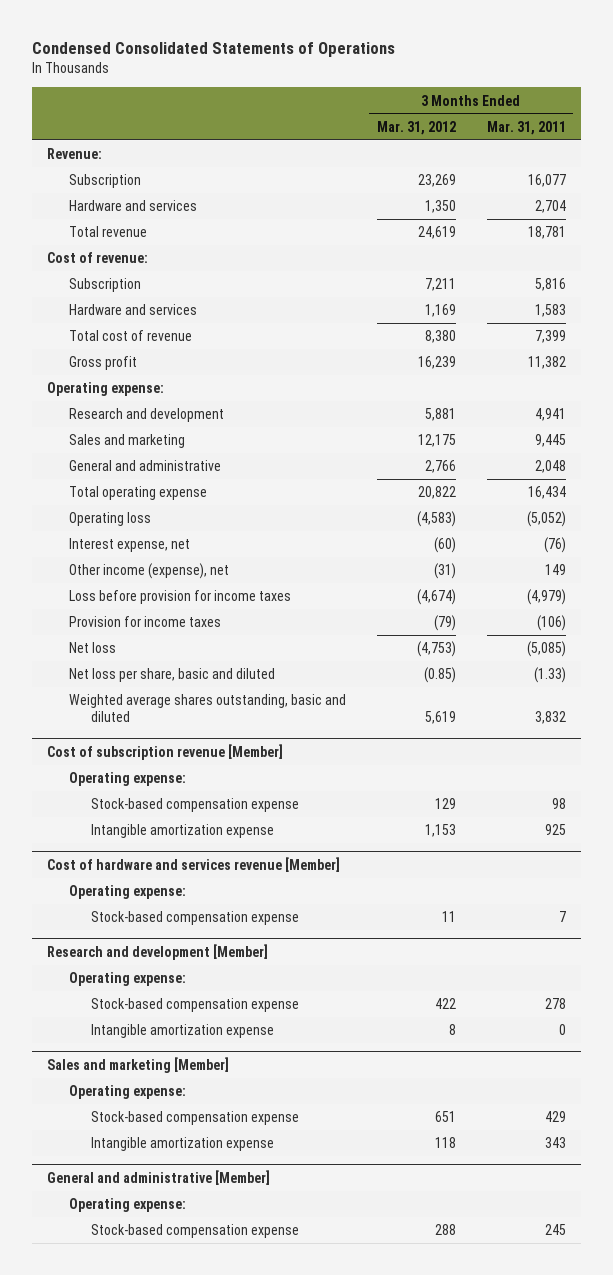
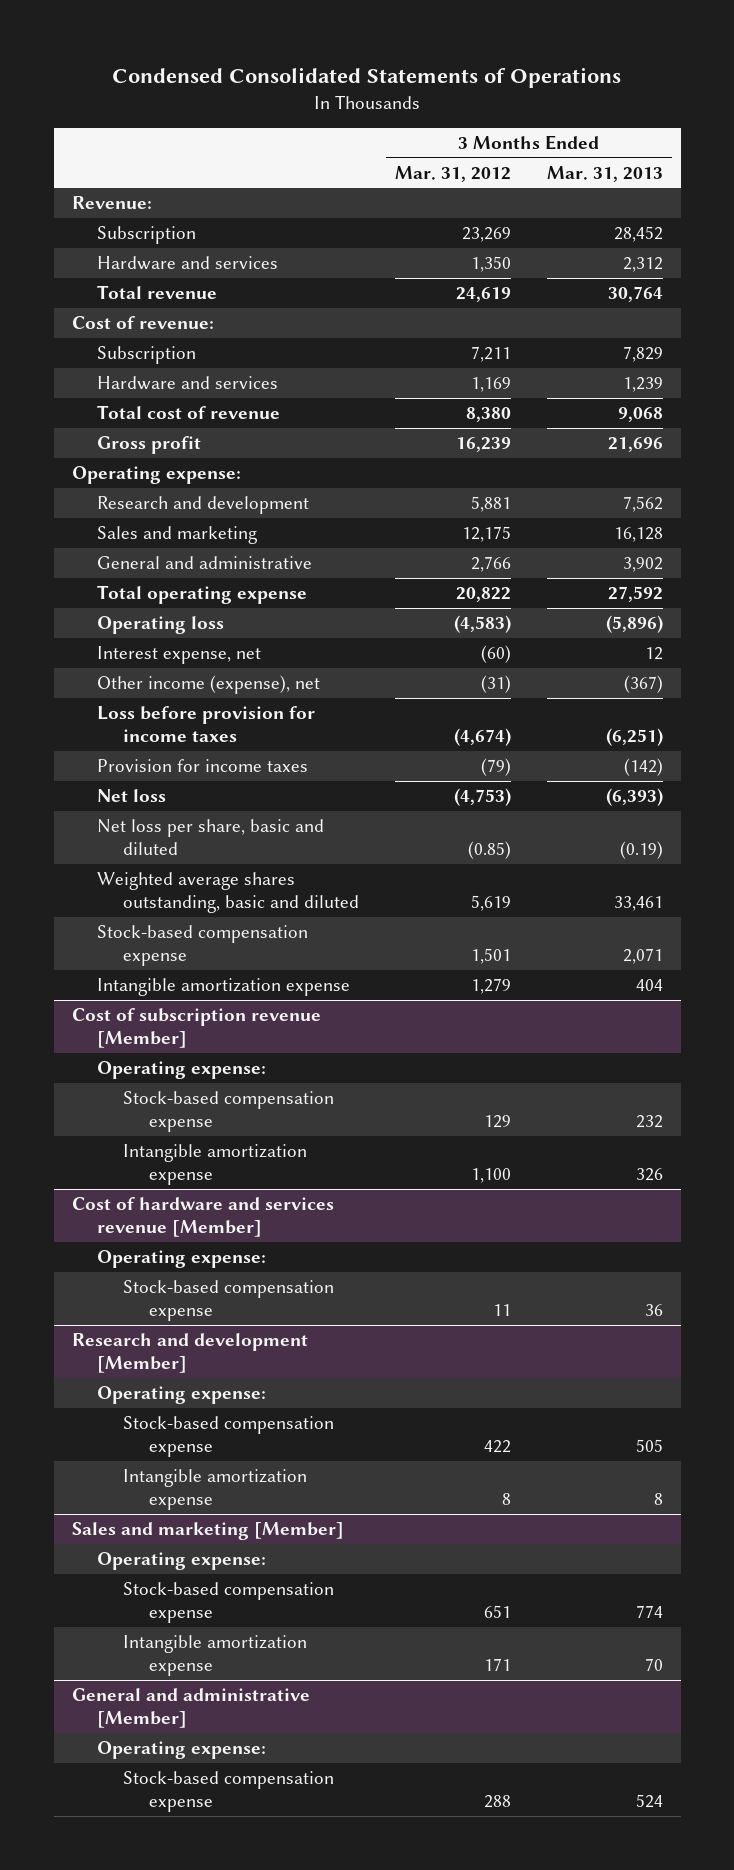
[486,120,566,135] Mar. 31, 2011 -> none
none -> [546,165,663,182] Mar. 31, 2013
none -> [97,925,309,966] Stock-based compensation expense
none -> [97,978,351,997] Intangible amortization expense
[424,824,456,838] 1,153 -> [470,1167,511,1183] 1,100
[434,1137,456,1149] 118 -> [483,1657,511,1671] 171

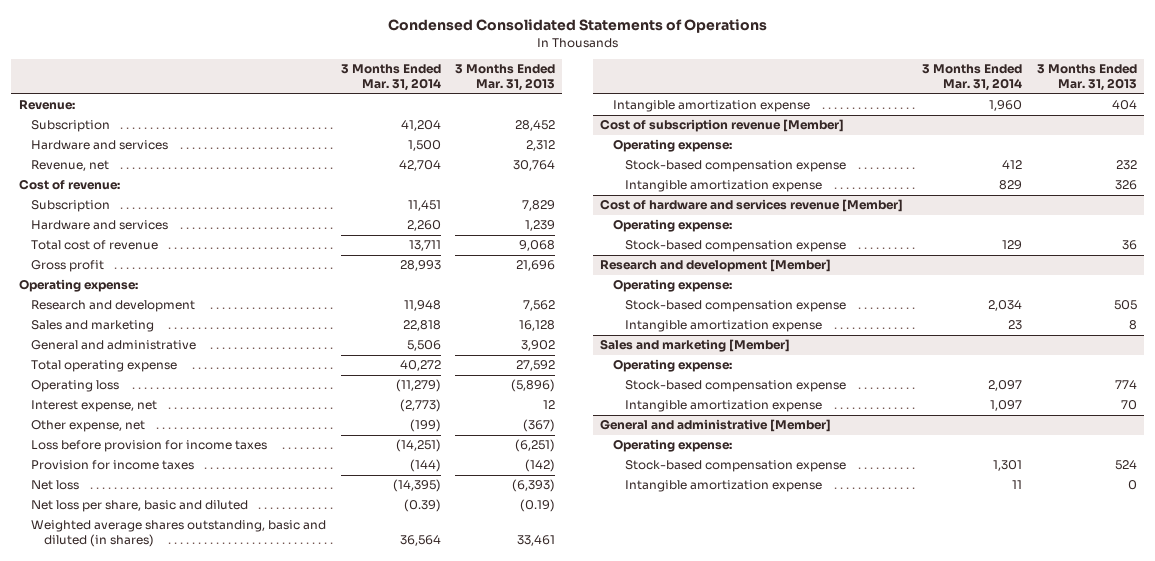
[394,165,511,182] Mar. 31, 2012 -> none
none -> [340,64,441,92] 3 Months Ended Mar. 31, 2014
[97,285,218,300] Total revenue -> [31,160,110,172] Revenue, net
[97,675,321,695] Other income (expense), net -> [31,420,146,433] Other expense, net
[97,925,309,966] Stock-based compensation expense -> none
[97,872,360,913] Weighted average shares outstanding, basic and diluted -> [31,520,327,548] Weighted average shares outstanding, basic and diluted (in shares)
none -> [625,480,823,493] Intangible amortization expense

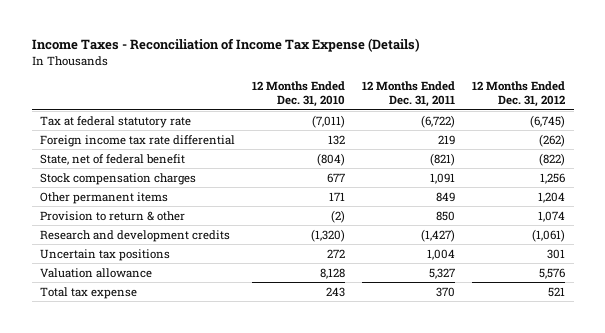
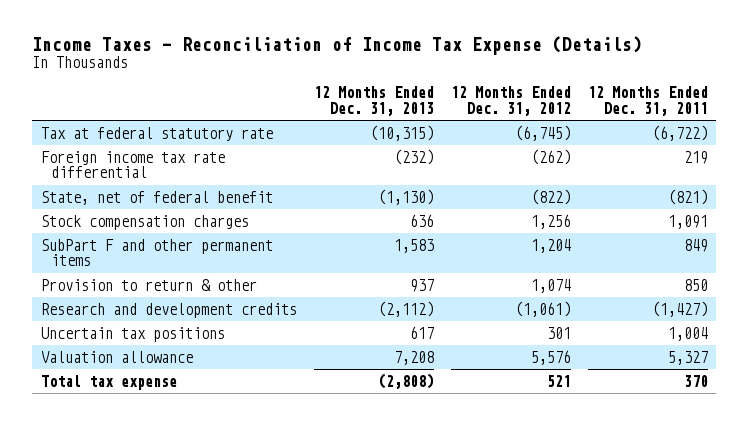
[252,80,346,107] 12 Months Ended Dec. 31, 2010 -> none
none -> [313,86,434,116] 12 Months Ended Dec. 31, 2013
[40,191,169,204] Other permanent items -> [40,238,273,267] SubPart F and other permanent items

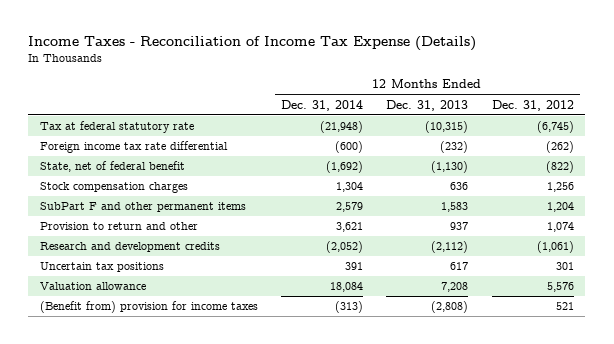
[587,86,708,116] 12 Months Ended Dec. 31, 2011 -> none
none -> [281,99,364,111] Dec. 31, 2014
[40,278,257,291] Provision to return & other -> [39,222,198,231] Provision to return and other
[40,374,177,390] Total tax expense -> [39,301,258,314] (Benefit from) provision for income taxes

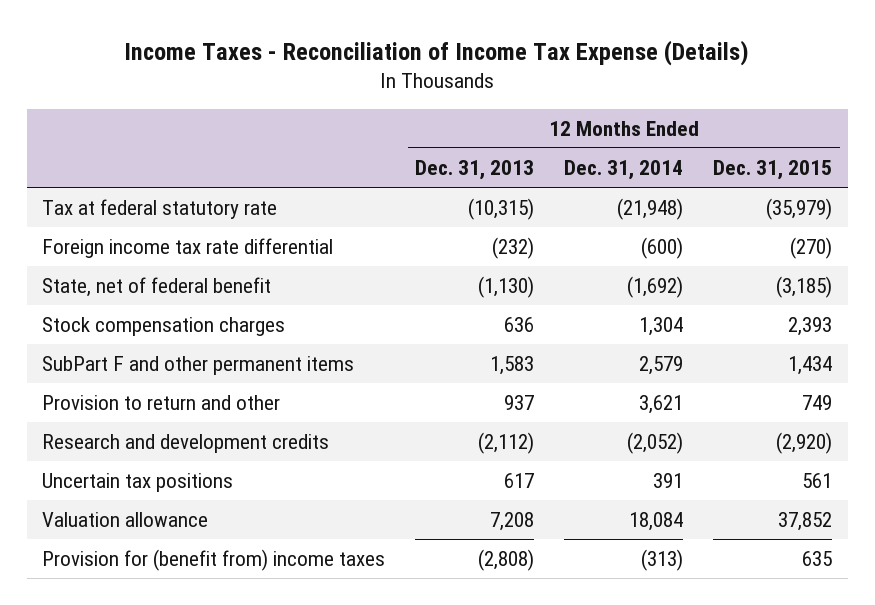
[491,99,574,111] Dec. 31, 2012 -> none
none -> [713,159,833,180] Dec. 31, 2015
[39,301,258,314] (Benefit from) provision for income taxes -> [42,549,386,572] Provision for (benefit from) income taxes

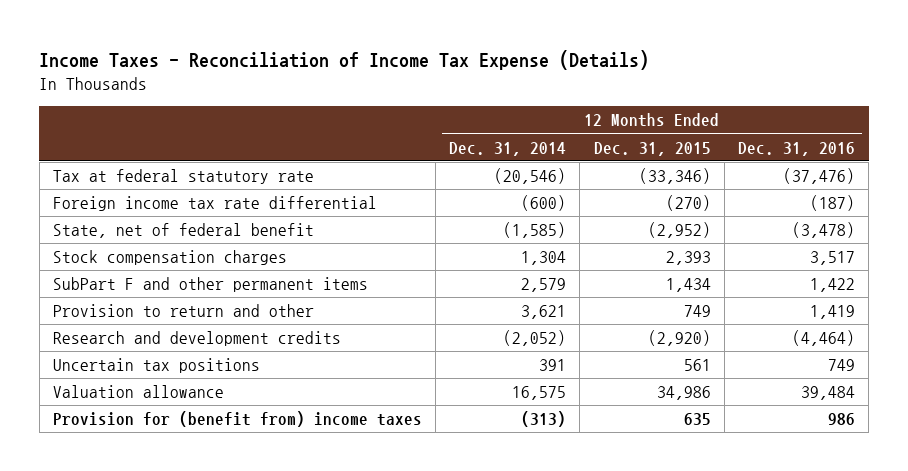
[415,159,535,180] Dec. 31, 2013 -> none
none -> [737,141,855,156] Dec. 31, 2016
[617,198,684,221] (21,948) -> [494,168,567,185] (20,546)
[766,198,833,221] (35,979) -> [638,168,711,185] (33,346)
[627,276,684,299] (1,692) -> [503,222,567,239] (1,585)
[776,276,833,299] (3,185) -> [647,222,711,239] (2,952)
[629,512,684,532] 18,084 -> [512,386,567,401] 16,575
[778,512,833,532] 37,852 -> [656,386,711,401] 34,986

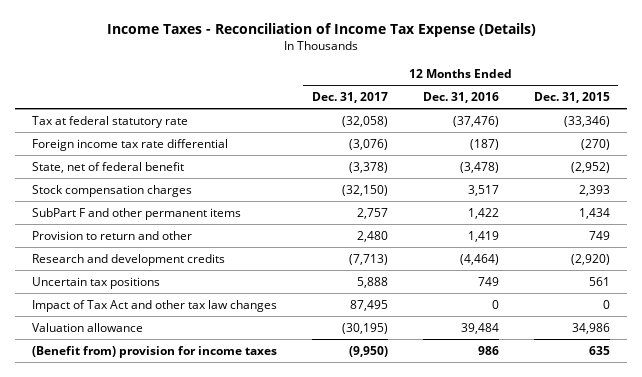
[449,141,567,156] Dec. 31, 2014 -> none
none -> [312,92,389,104] Dec. 31, 2017
none -> [32,299,278,312] Impact of Tax Act and other tax law changes
[52,411,422,428] Provision for (benefit from) income taxes -> [32,345,278,358] (Benefit from) provision for income taxes

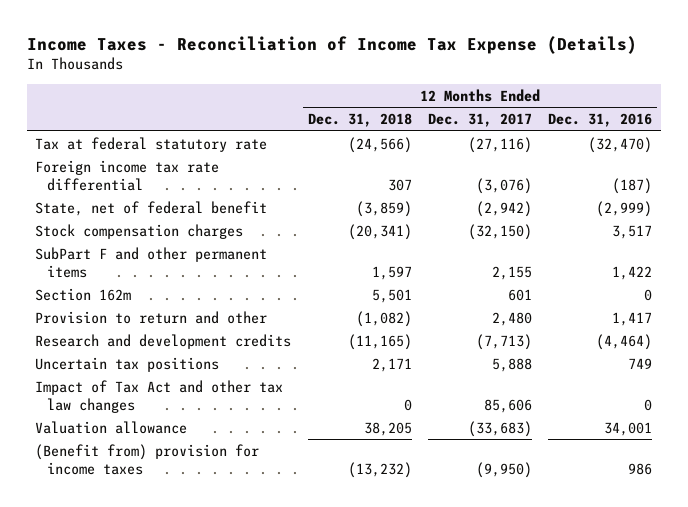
[533,92,610,104] Dec. 31, 2015 -> none
none -> [307,113,412,128] Dec. 31, 2018
[342,115,389,127] (32,058) -> [467,136,532,153] (27,116)
[452,115,499,127] (37,476) -> [588,136,653,153] (32,470)
[349,161,389,173] (3,378) -> [475,200,532,217] (2,942)
[459,161,499,173] (3,478) -> [596,200,653,217] (2,999)
[357,207,389,219] 2,757 -> [491,265,532,280] 2,155
none -> [35,287,132,301] Section 162m
[467,230,499,242] 1,419 -> [612,311,653,326] 1,417
[350,299,389,311] 87,495 -> [483,398,532,413] 85,606
[342,322,389,334] (30,195) -> [467,420,532,437] (33,683)
[460,322,499,334] 39,484 -> [604,421,653,436] 34,001

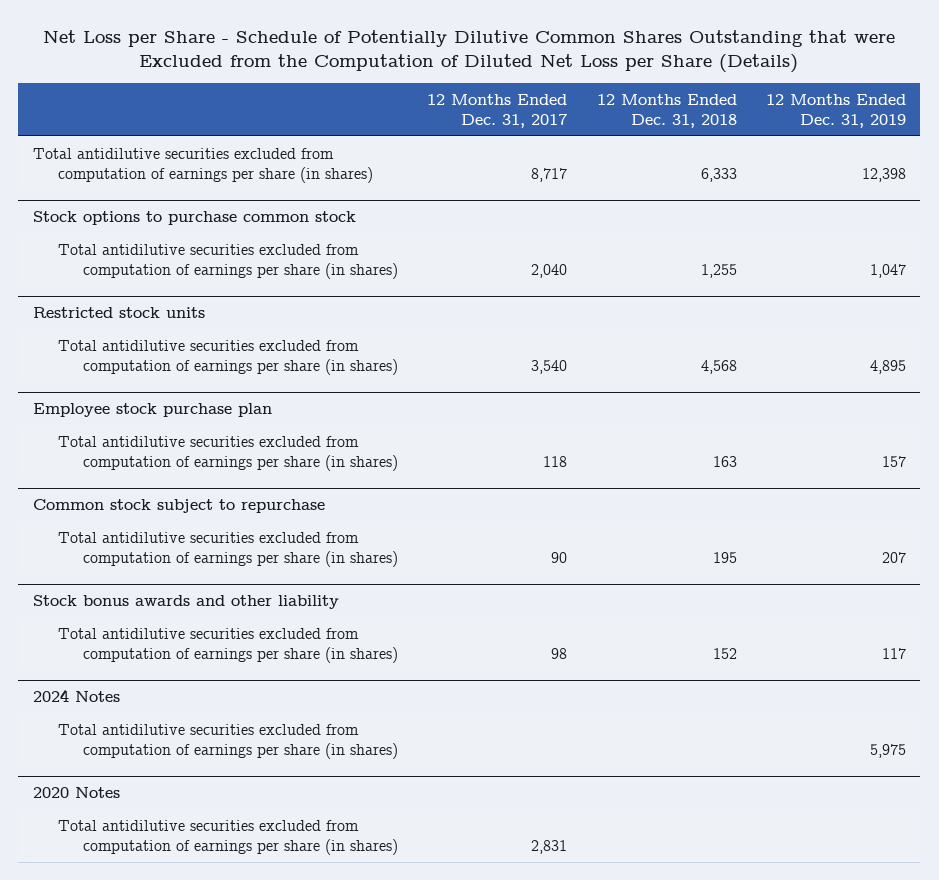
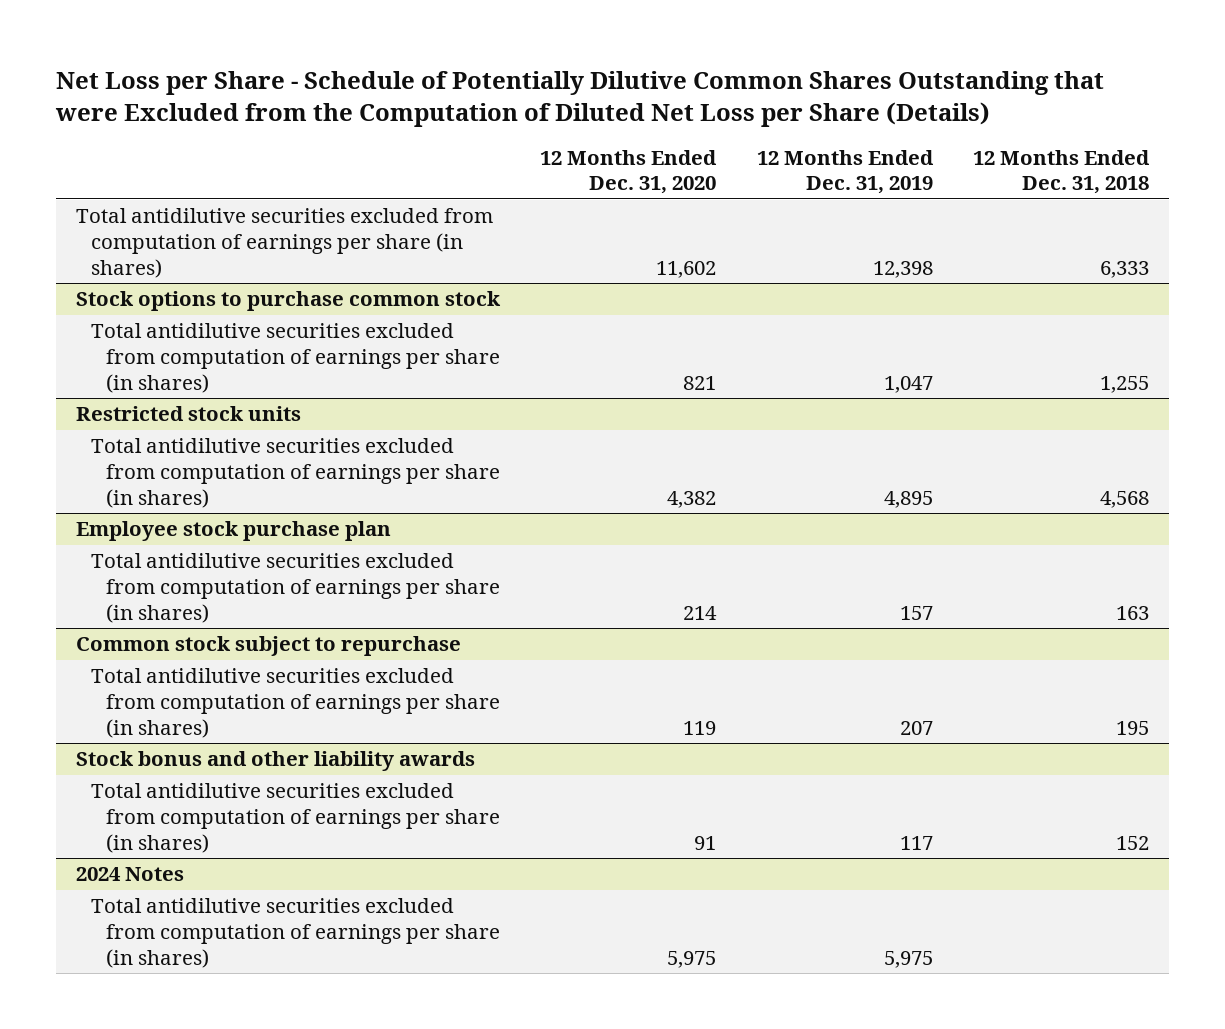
[427,93,568,129] 12 Months Ended Dec. 31, 2017 -> none
none -> [540,149,718,195] 12 Months Ended Dec. 31, 2020
[32,594,339,609] Stock bonus awards and other liability -> [76,751,476,772] Stock bonus and other liability awards
[32,786,120,798] 2020 Notes -> none
[58,819,399,856] Total antidilutive securities excluded from computation of earnings per share (in shares) -> none

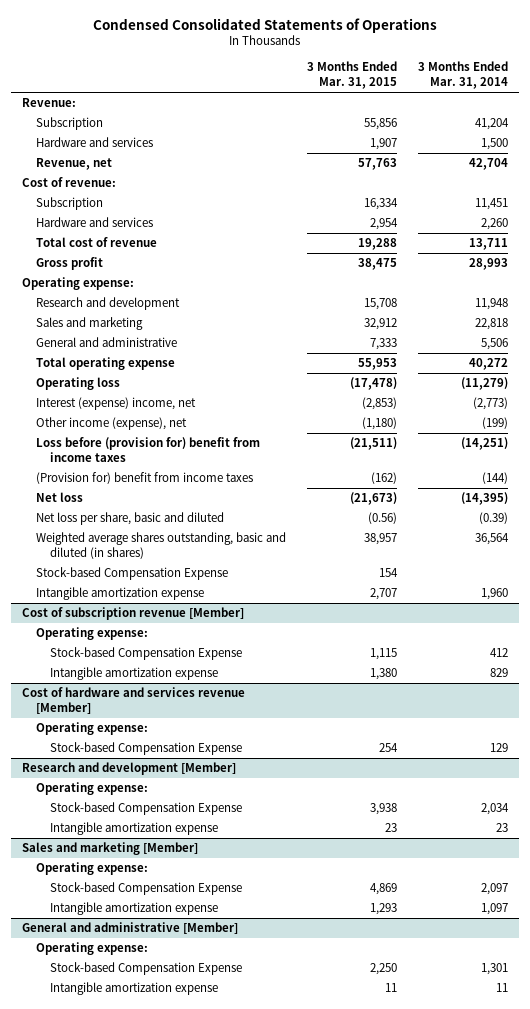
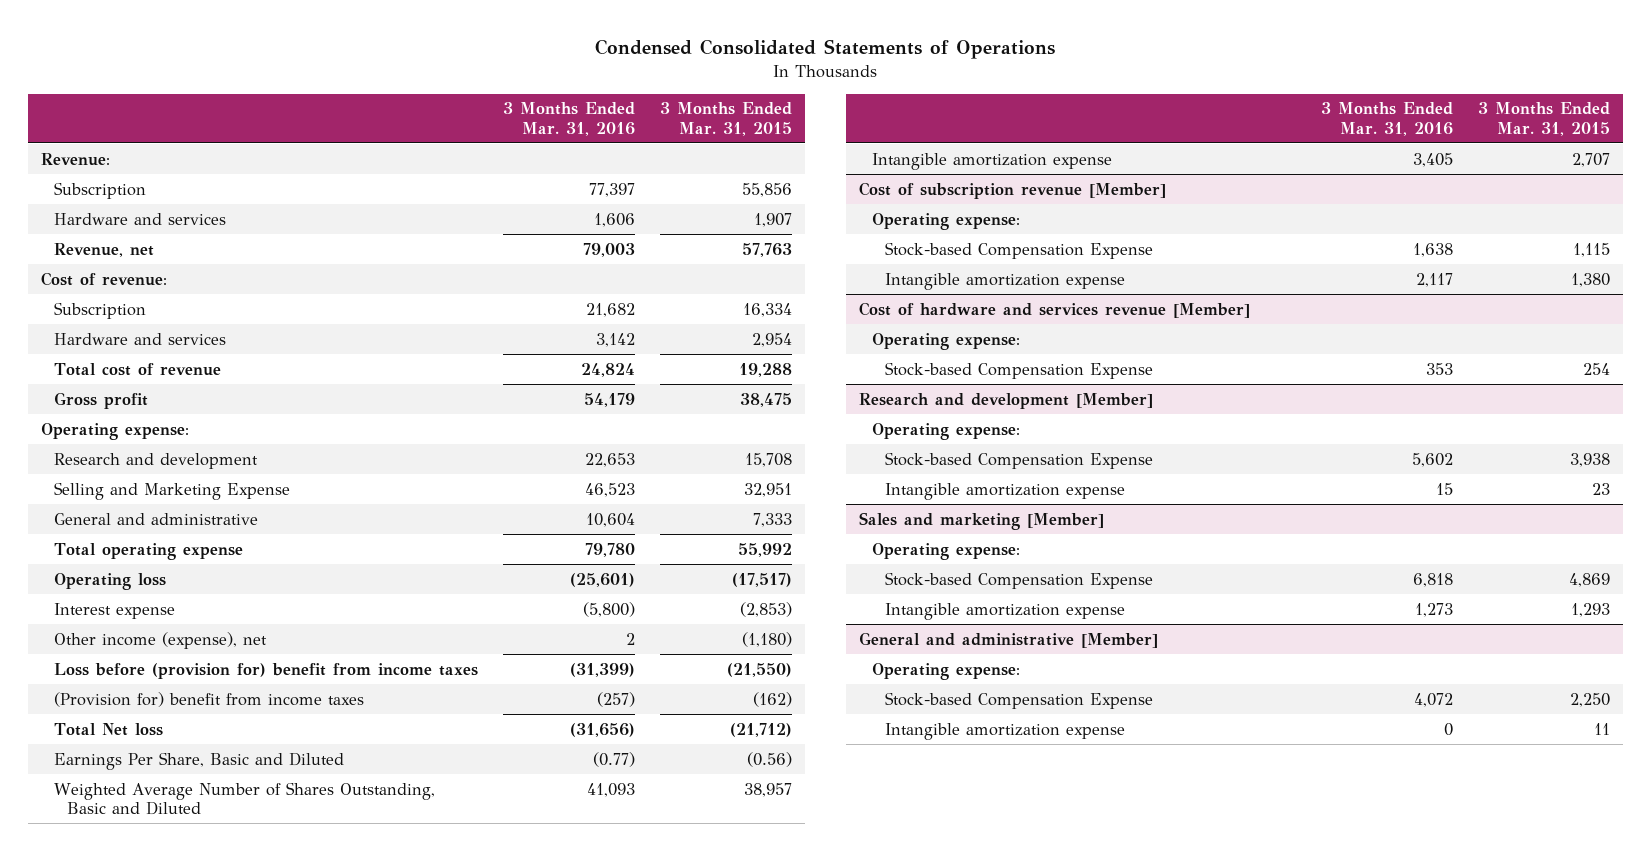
[418,61,509,90] 3 Months Ended Mar. 31, 2014 -> none
none -> [502,102,635,136] 3 Months Ended Mar. 31, 2016
[35,317,143,331] Sales and marketing -> [53,481,290,500] Selling and Marketing Expense
[364,318,398,331] 32,912 -> [743,482,792,497] 32,951
[358,358,398,371] 55,953 -> [737,542,792,557] 55,992
[350,377,398,391] (17,478) -> [731,572,792,587] (17,517)
[35,397,196,411] Interest (expense) income, net -> [53,602,175,619] Interest expense
[350,437,398,451] (21,511) -> [726,662,792,677] (21,550)
[35,567,228,581] Stock-based Compensation Expense -> none
[35,492,83,503] Net loss -> [53,722,163,736] Total Net loss
[350,492,398,506] (21,673) -> [729,722,792,737] (21,712)
[35,512,224,526] Net loss per share, basic and diluted -> [53,751,344,770] Earnings Per Share, Basic and Diluted
[35,532,286,560] Weighted average shares outstanding, basic and diluted (in shares) -> [53,781,435,816] Weighted Average Number of Shares Outstanding, Basic and Diluted

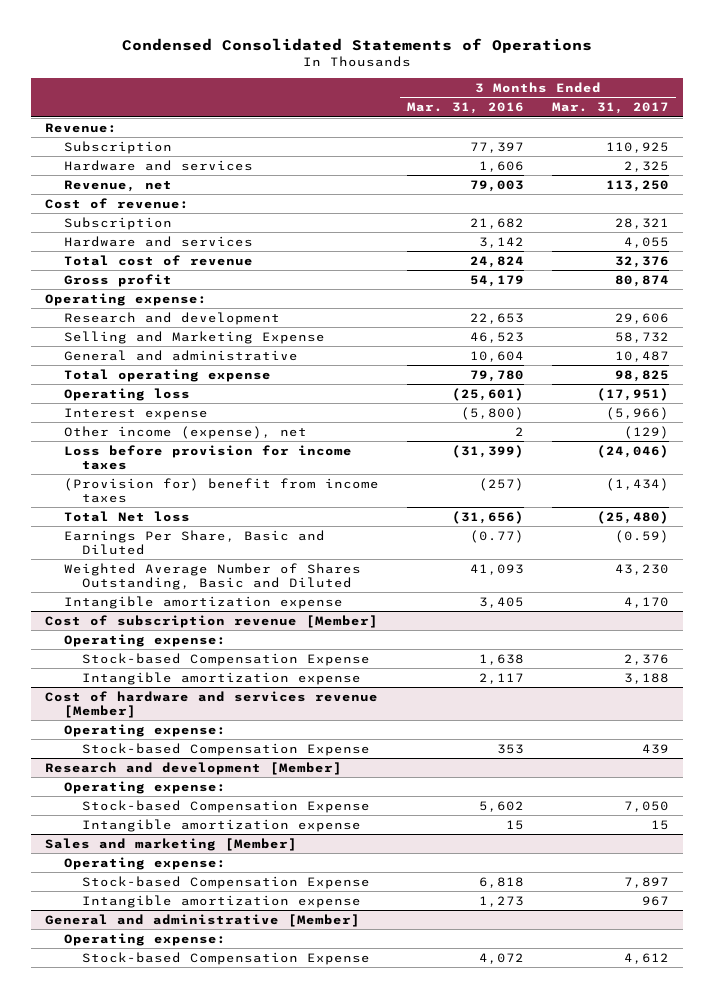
[659,102,792,136] 3 Months Ended Mar. 31, 2015 -> none
none -> [552,102,670,115] Mar. 31, 2017
[53,662,478,679] Loss before (provision for) benefit from income taxes -> [63,444,352,470] Loss before provision for income taxes
[885,722,1126,740] Intangible amortization expense -> none

